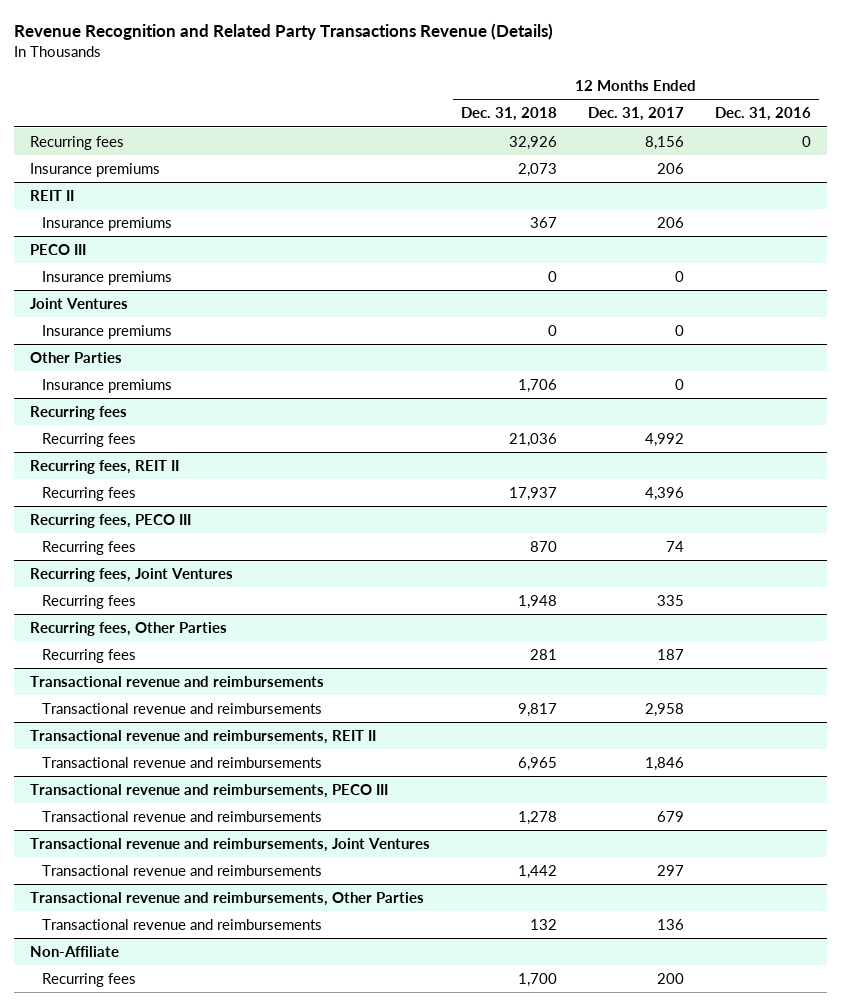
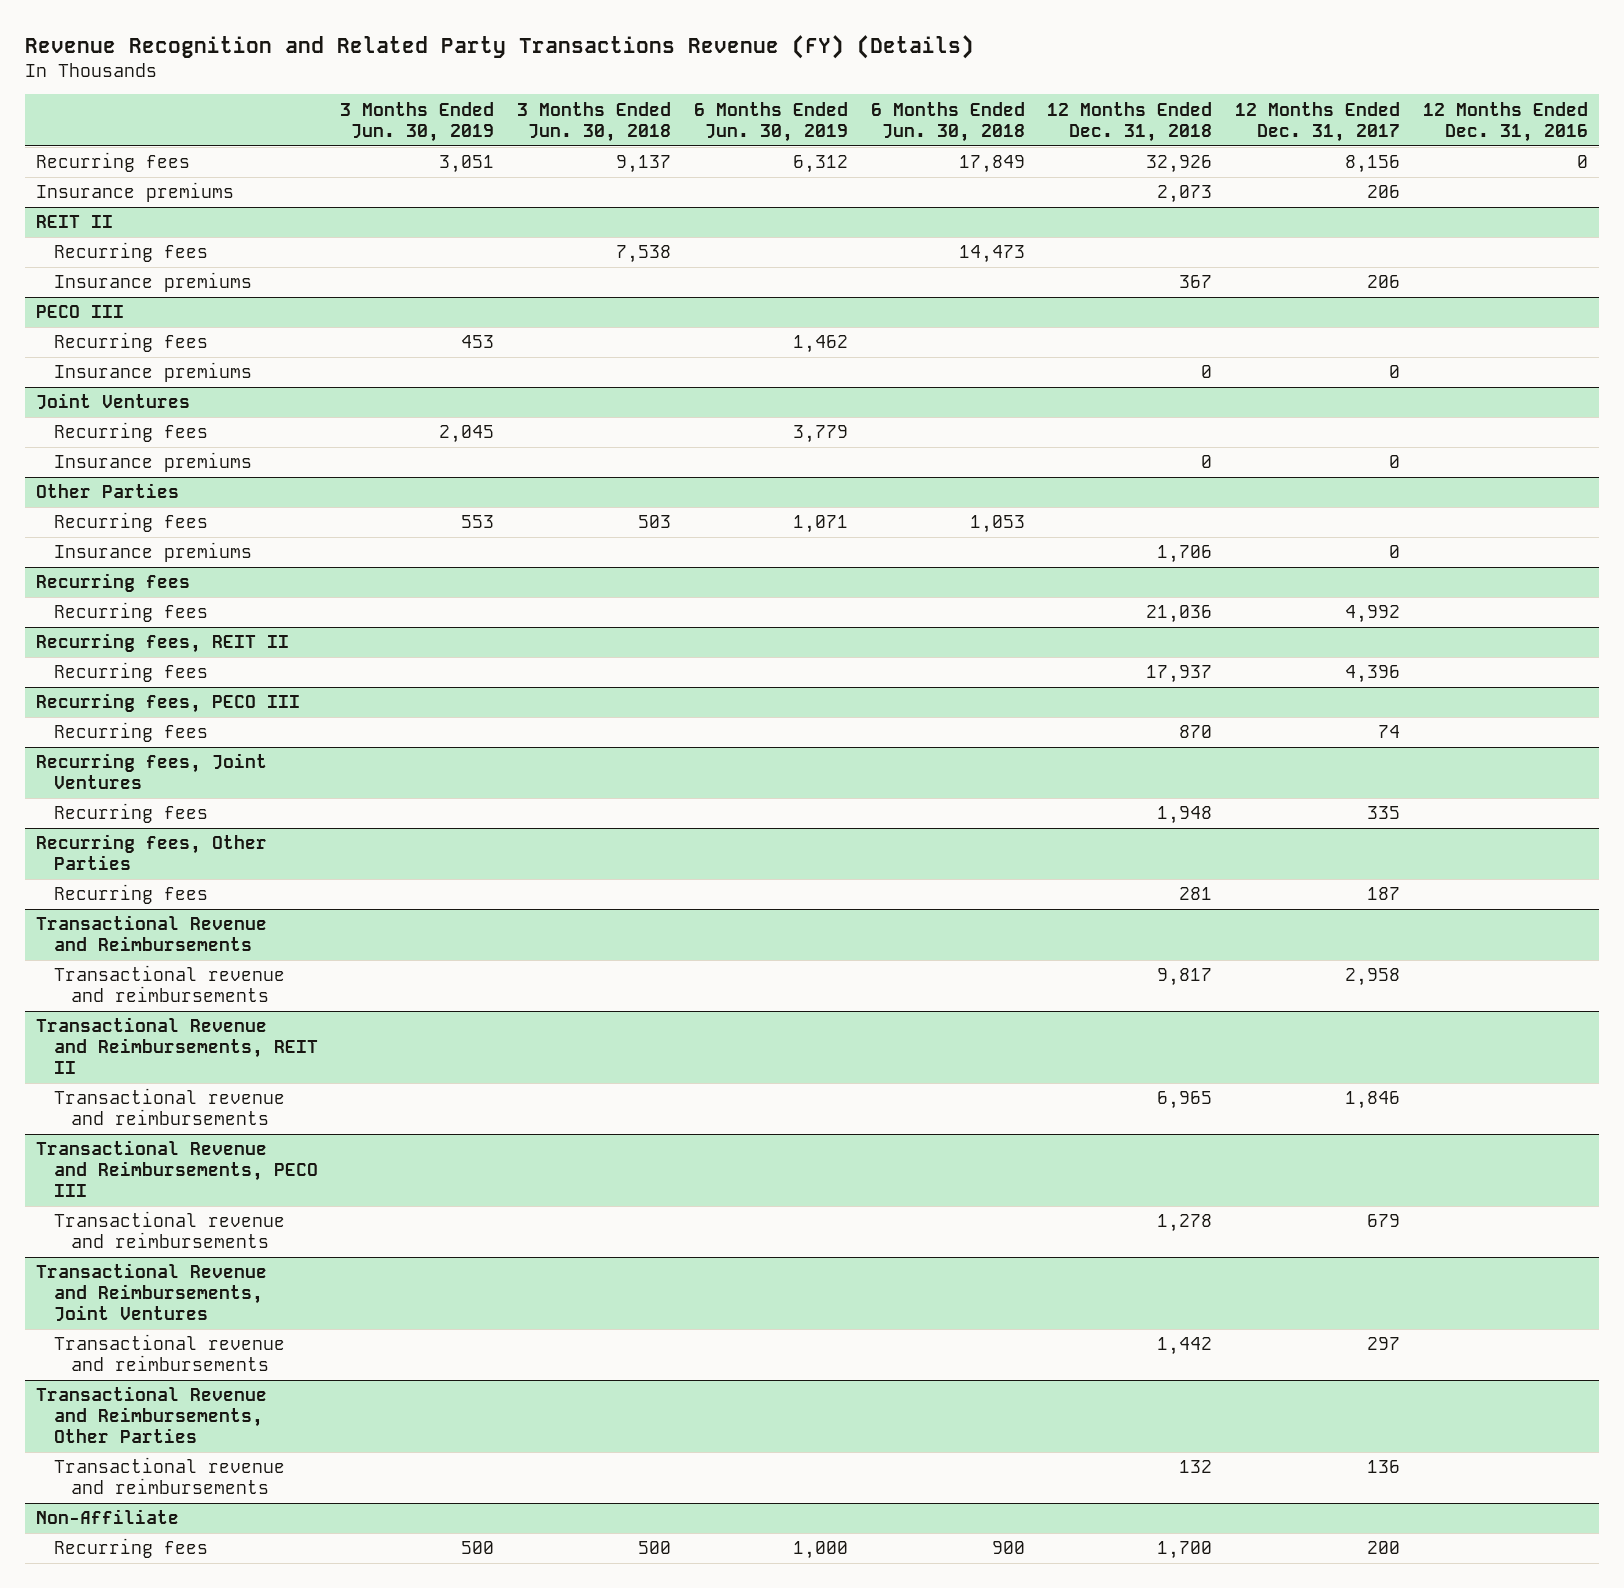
[14,23,554,41] Revenue Recognition and Related Party Transactions Revenue (Details) -> [24,34,974,59] Revenue Recognition and Related Party Transactions Revenue (FY) (Details)
none -> [340,101,495,142] 3 Months Ended Jun. 30, 2019
none -> [517,101,672,142] 3 Months Ended Jun. 30, 2018
none -> [693,101,848,142] 6 Months Ended Jun. 30, 2019
none -> [870,101,1025,142] 6 Months Ended Jun. 30, 2018
none -> [53,242,208,263] Recurring fees
none -> [53,332,208,353] Recurring fees
none -> [53,422,208,443] Recurring fees
none -> [53,512,208,533] Recurring fees
[29,675,324,687] Transactional revenue and reimbursements -> [36,915,268,952] Transactional Revenue and Reimbursements
[29,729,376,744] Transactional revenue and reimbursements, REIT II -> [36,1017,318,1075] Transactional Revenue and Reimbursements, REIT II
[29,783,388,798] Transactional revenue and reimbursements, PECO III -> [36,1140,318,1198] Transactional Revenue and Reimbursements, PECO III
[29,837,430,852] Transactional revenue and reimbursements, Joint Ventures -> [36,1263,268,1322] Transactional Revenue and Reimbursements, Joint Ventures
[29,891,424,906] Transactional revenue and reimbursements, Other Parties -> [36,1386,268,1444] Transactional Revenue and Reimbursements, Other Parties

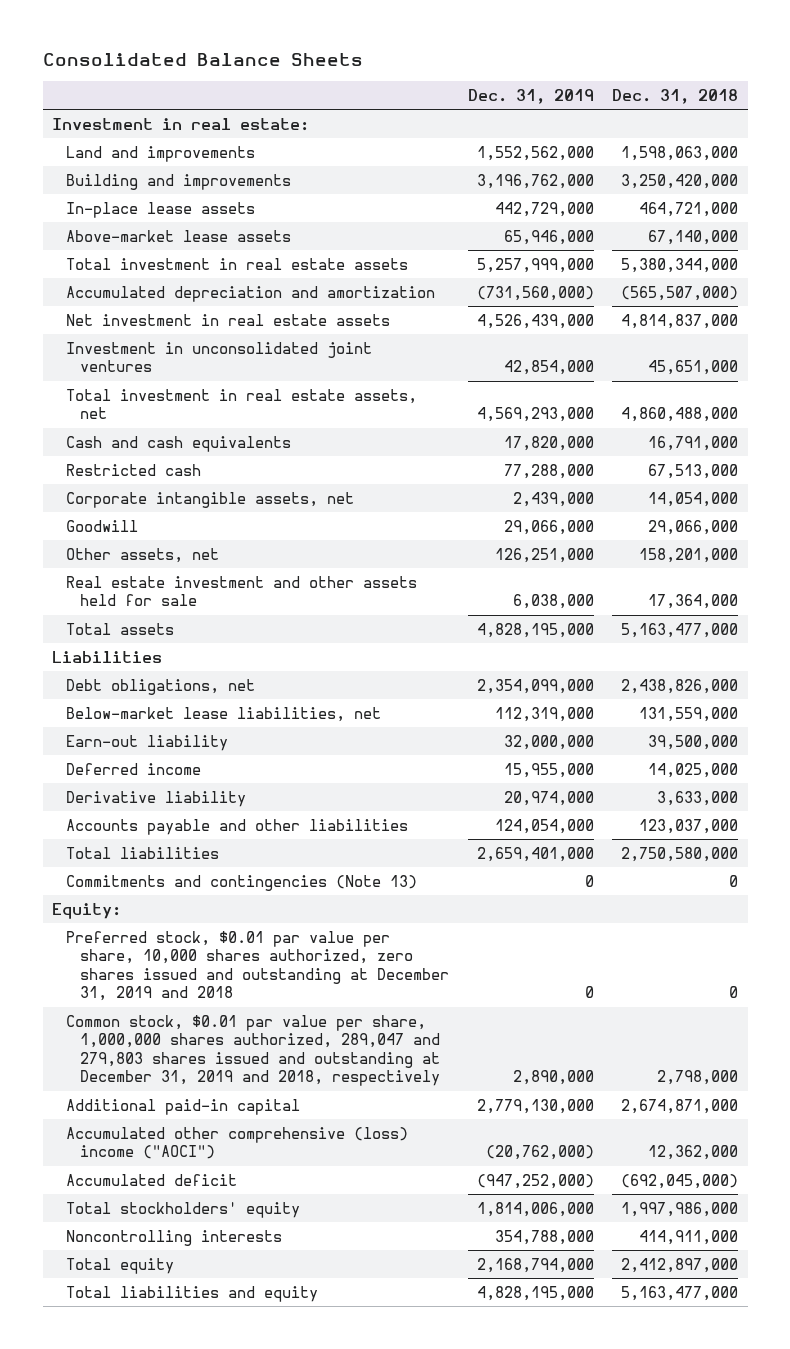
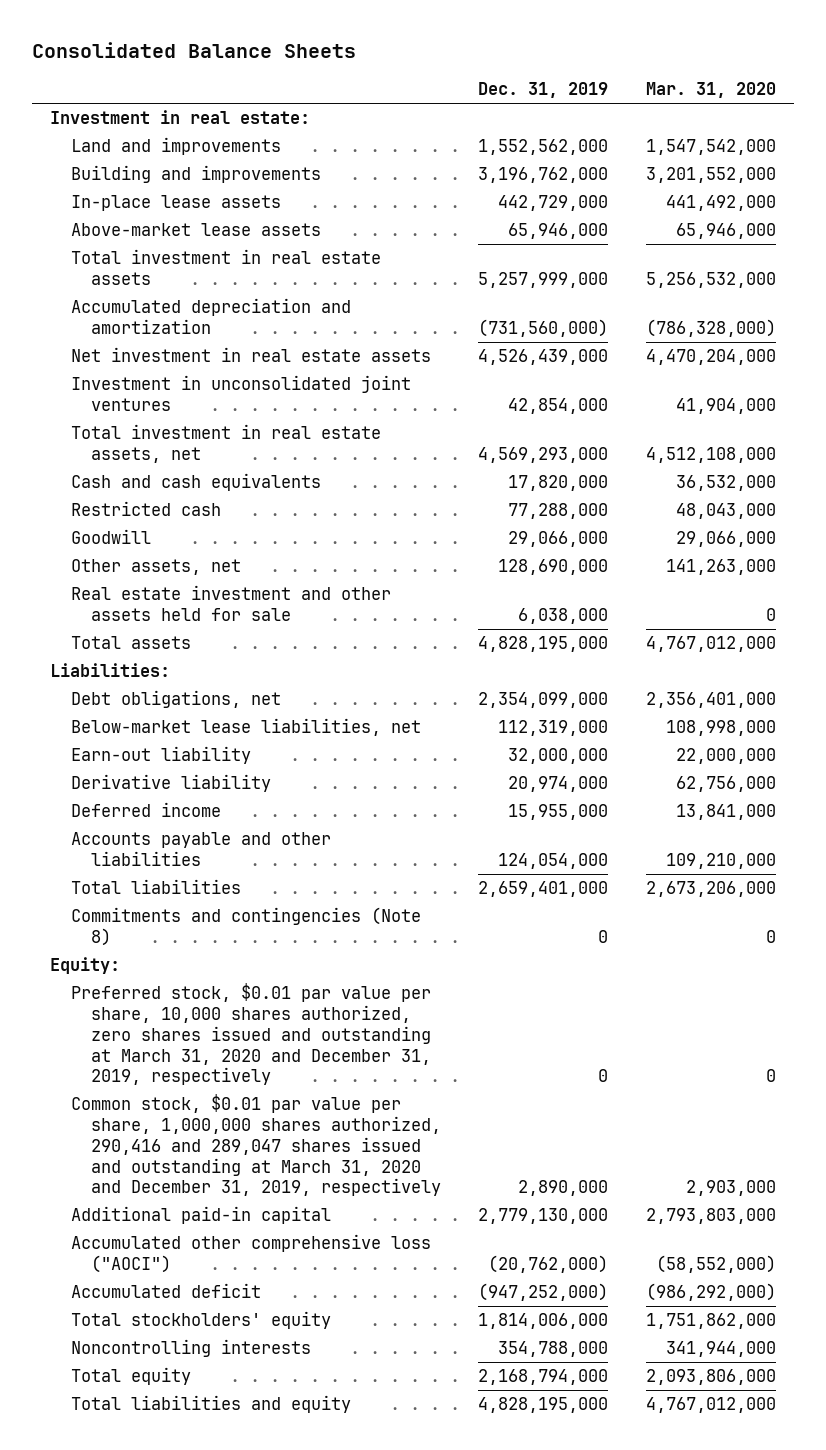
[612,88,739,104] Dec. 31, 2018 -> none
none -> [645,82,776,99] Mar. 31, 2020
[65,491,354,508] Corporate intangible assets, net -> none
[494,547,594,563] 126,251,000 -> [498,559,609,576] 128,690,000
[52,650,163,663] Liabilities -> [50,663,171,678] Liabilities:
[65,762,201,775] Deferred income -> [70,802,221,818] Deferred income
[65,874,417,891] Commitments and contingencies (Note 13) -> [70,907,421,947] Commitments and contingencies (Note 8)
[65,930,449,1002] Preferred stock, $0.01 par value per share, 10,000 shares authorized, zero shares issued and outstanding at December 31, 2019 and 2018 -> [70,983,431,1086] Preferred stock, $0.01 par value per share, 10,000 shares authorized, zero shares issued and outstanding at March 31, 2020 and December 31, 2019, respectively
[65,1014,440,1087] Common stock, $0.01 par value per share, 1,000,000 shares authorized, 289,047 and 279,803 shares issued and outstanding at December 31, 2019 and 2018, respectively -> [70,1094,441,1197] Common stock, $0.01 par value per share, 1,000,000 shares authorized, 290,416 and 289,047 shares issued and outstanding at March 31, 2020 and December 31, 2019, respectively
[65,1126,408,1160] Accumulated other comprehensive (loss) income ("AOCI") -> [70,1234,431,1274] Accumulated other comprehensive loss ("AOCI")

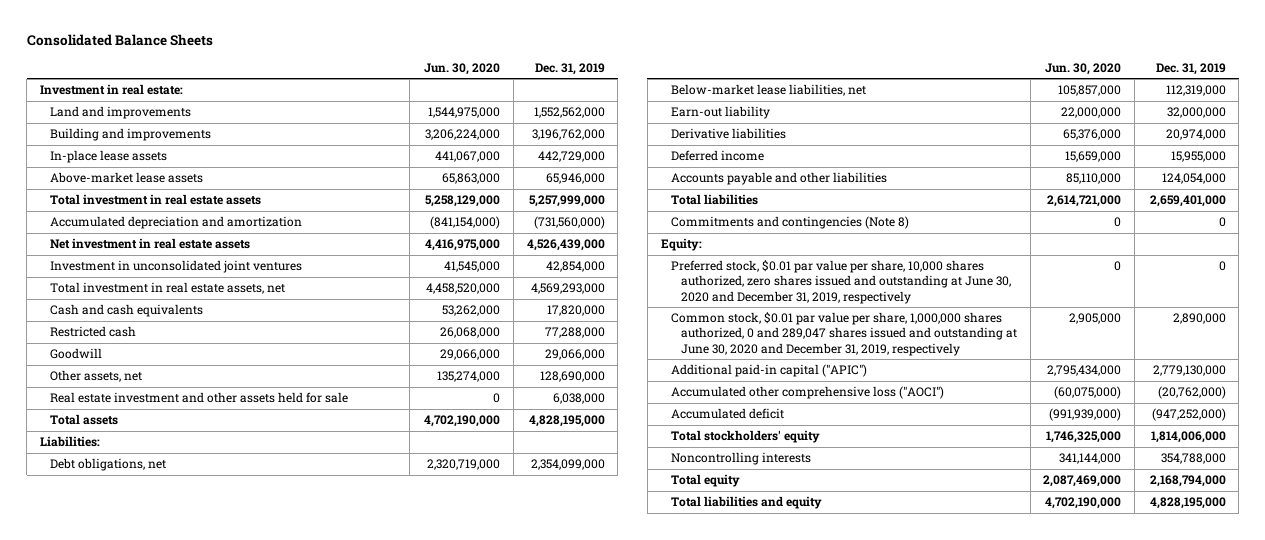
[645,82,776,99] Mar. 31, 2020 -> none
none -> [424,62,501,75] Jun. 30, 2020
[70,774,271,793] Derivative liability -> [670,128,786,140] Derivative liabilities
[70,983,431,1086] Preferred stock, $0.01 par value per share, 10,000 shares authorized, zero shares issued and outstanding at March 31, 2020 and December 31, 2019, respectively -> [670,260,1011,304] Preferred stock, $0.01 par value per share, 10,000 shares authorized, zero shares issued and outstanding at June 30, 2020 and December 31, 2019, respectively
[70,1094,441,1197] Common stock, $0.01 par value per share, 1,000,000 shares authorized, 290,416 and 289,047 shares issued and outstanding at March 31, 2020 and December 31, 2019, respectively -> [670,312,1017,356] Common stock, $0.01 par value per share, 1,000,000 shares authorized, 0 and 289,047 shares issued and outstanding at June 30, 2020 and December 31, 2019, respectively
[70,1206,331,1225] Additional paid-in capital -> [670,364,867,378] Additional paid-in capital ("APIC")

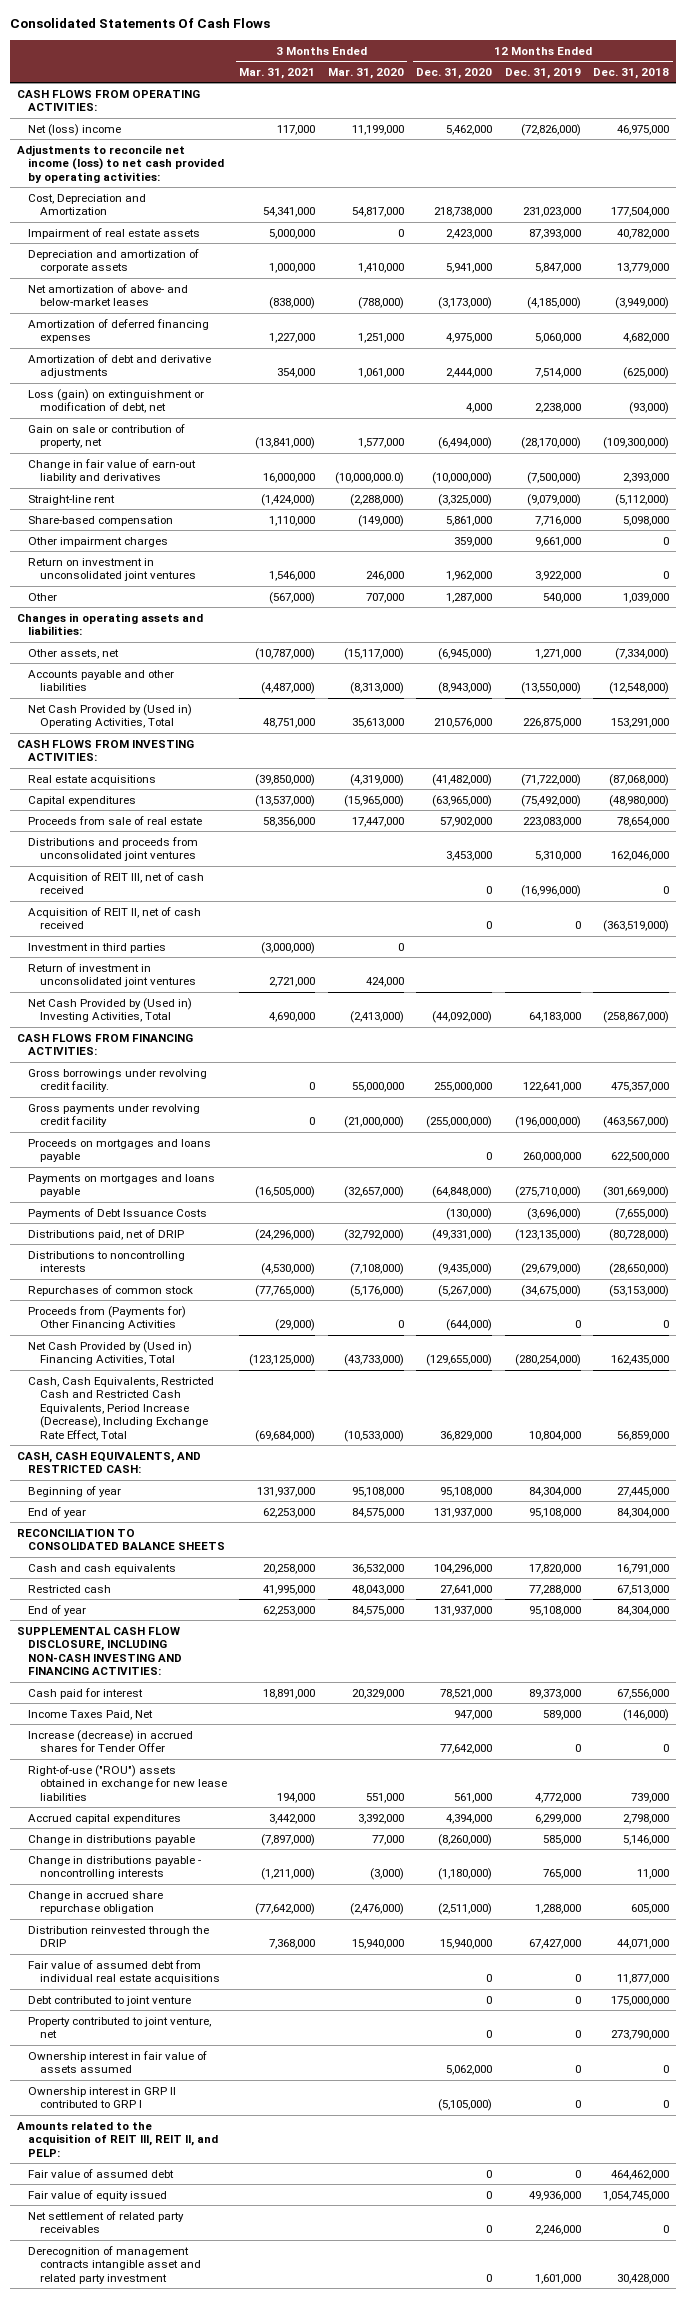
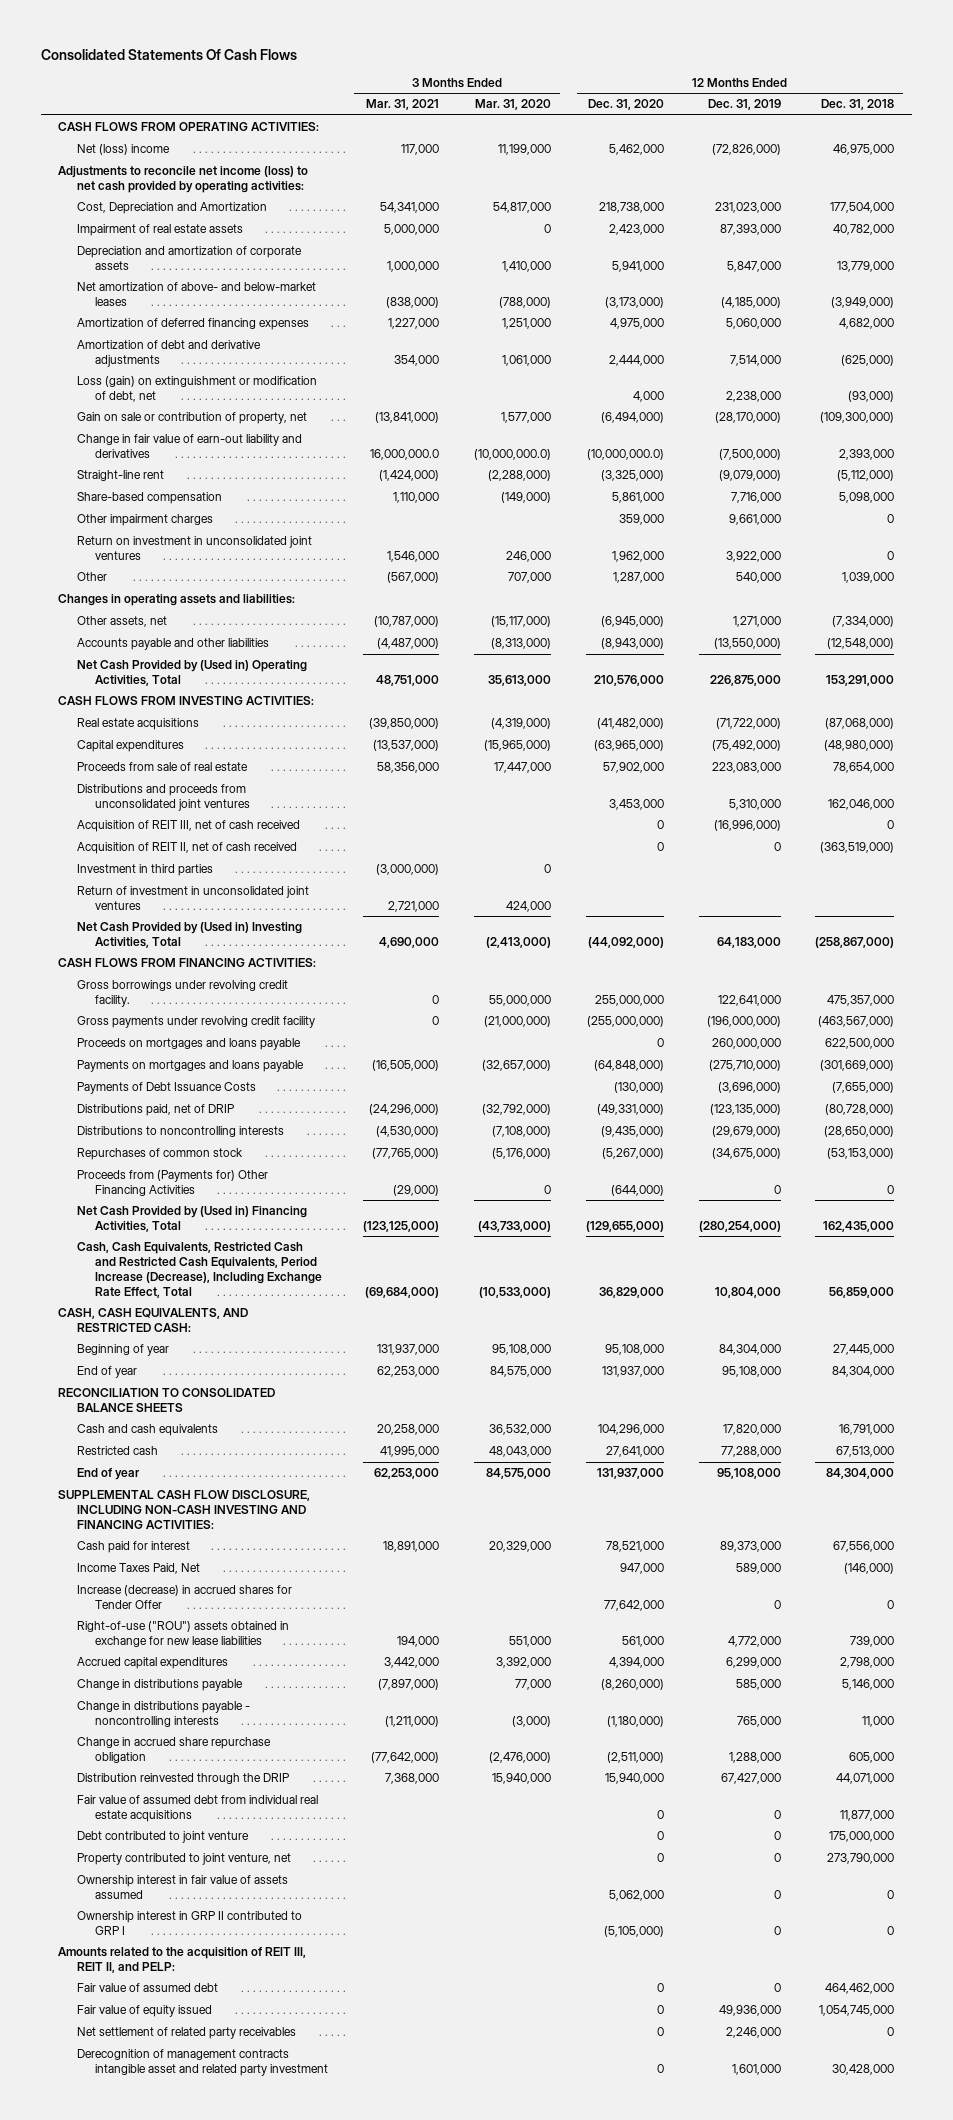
[263,473,316,484] 16,000,000 -> [370,449,440,461] 16,000,000.0
[432,472,493,485] (10,000,000) -> [586,449,664,461] (10,000,000.0)

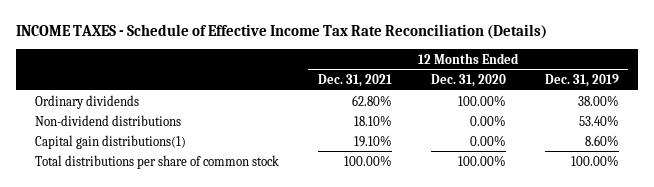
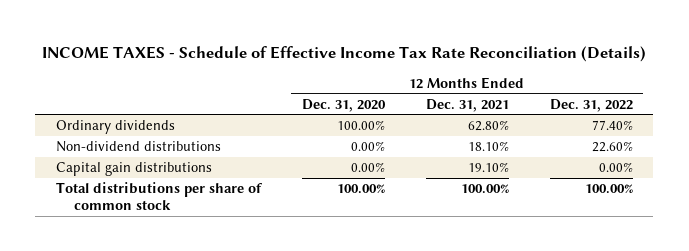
[544,73,619,87] Dec. 31, 2019 -> none
none -> [549,98,633,112] Dec. 31, 2022
[35,134,187,149] Capital gain distributions(1) -> [55,162,212,177] Capital gain distributions

